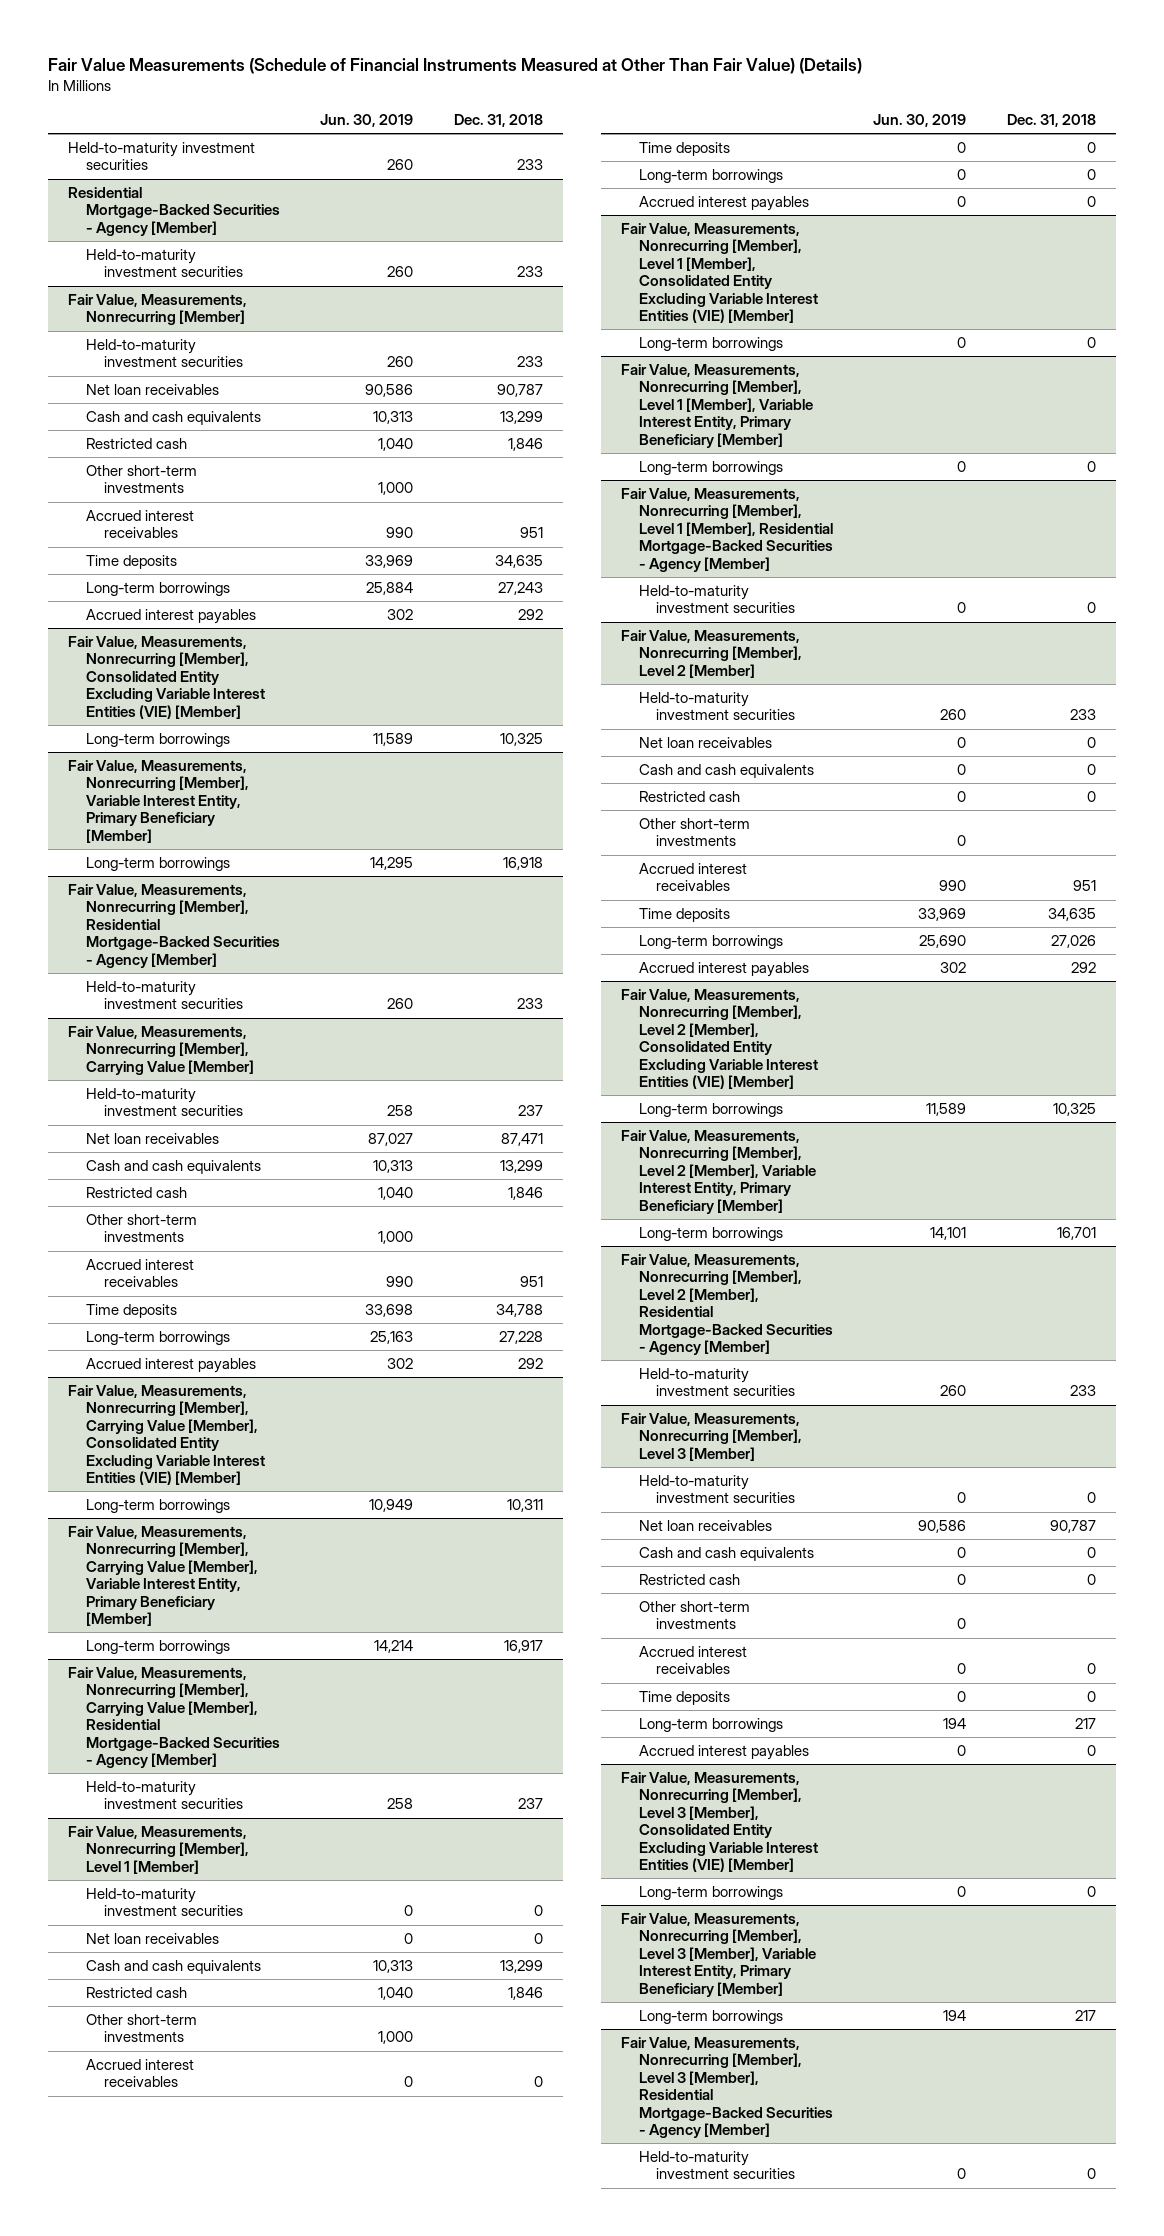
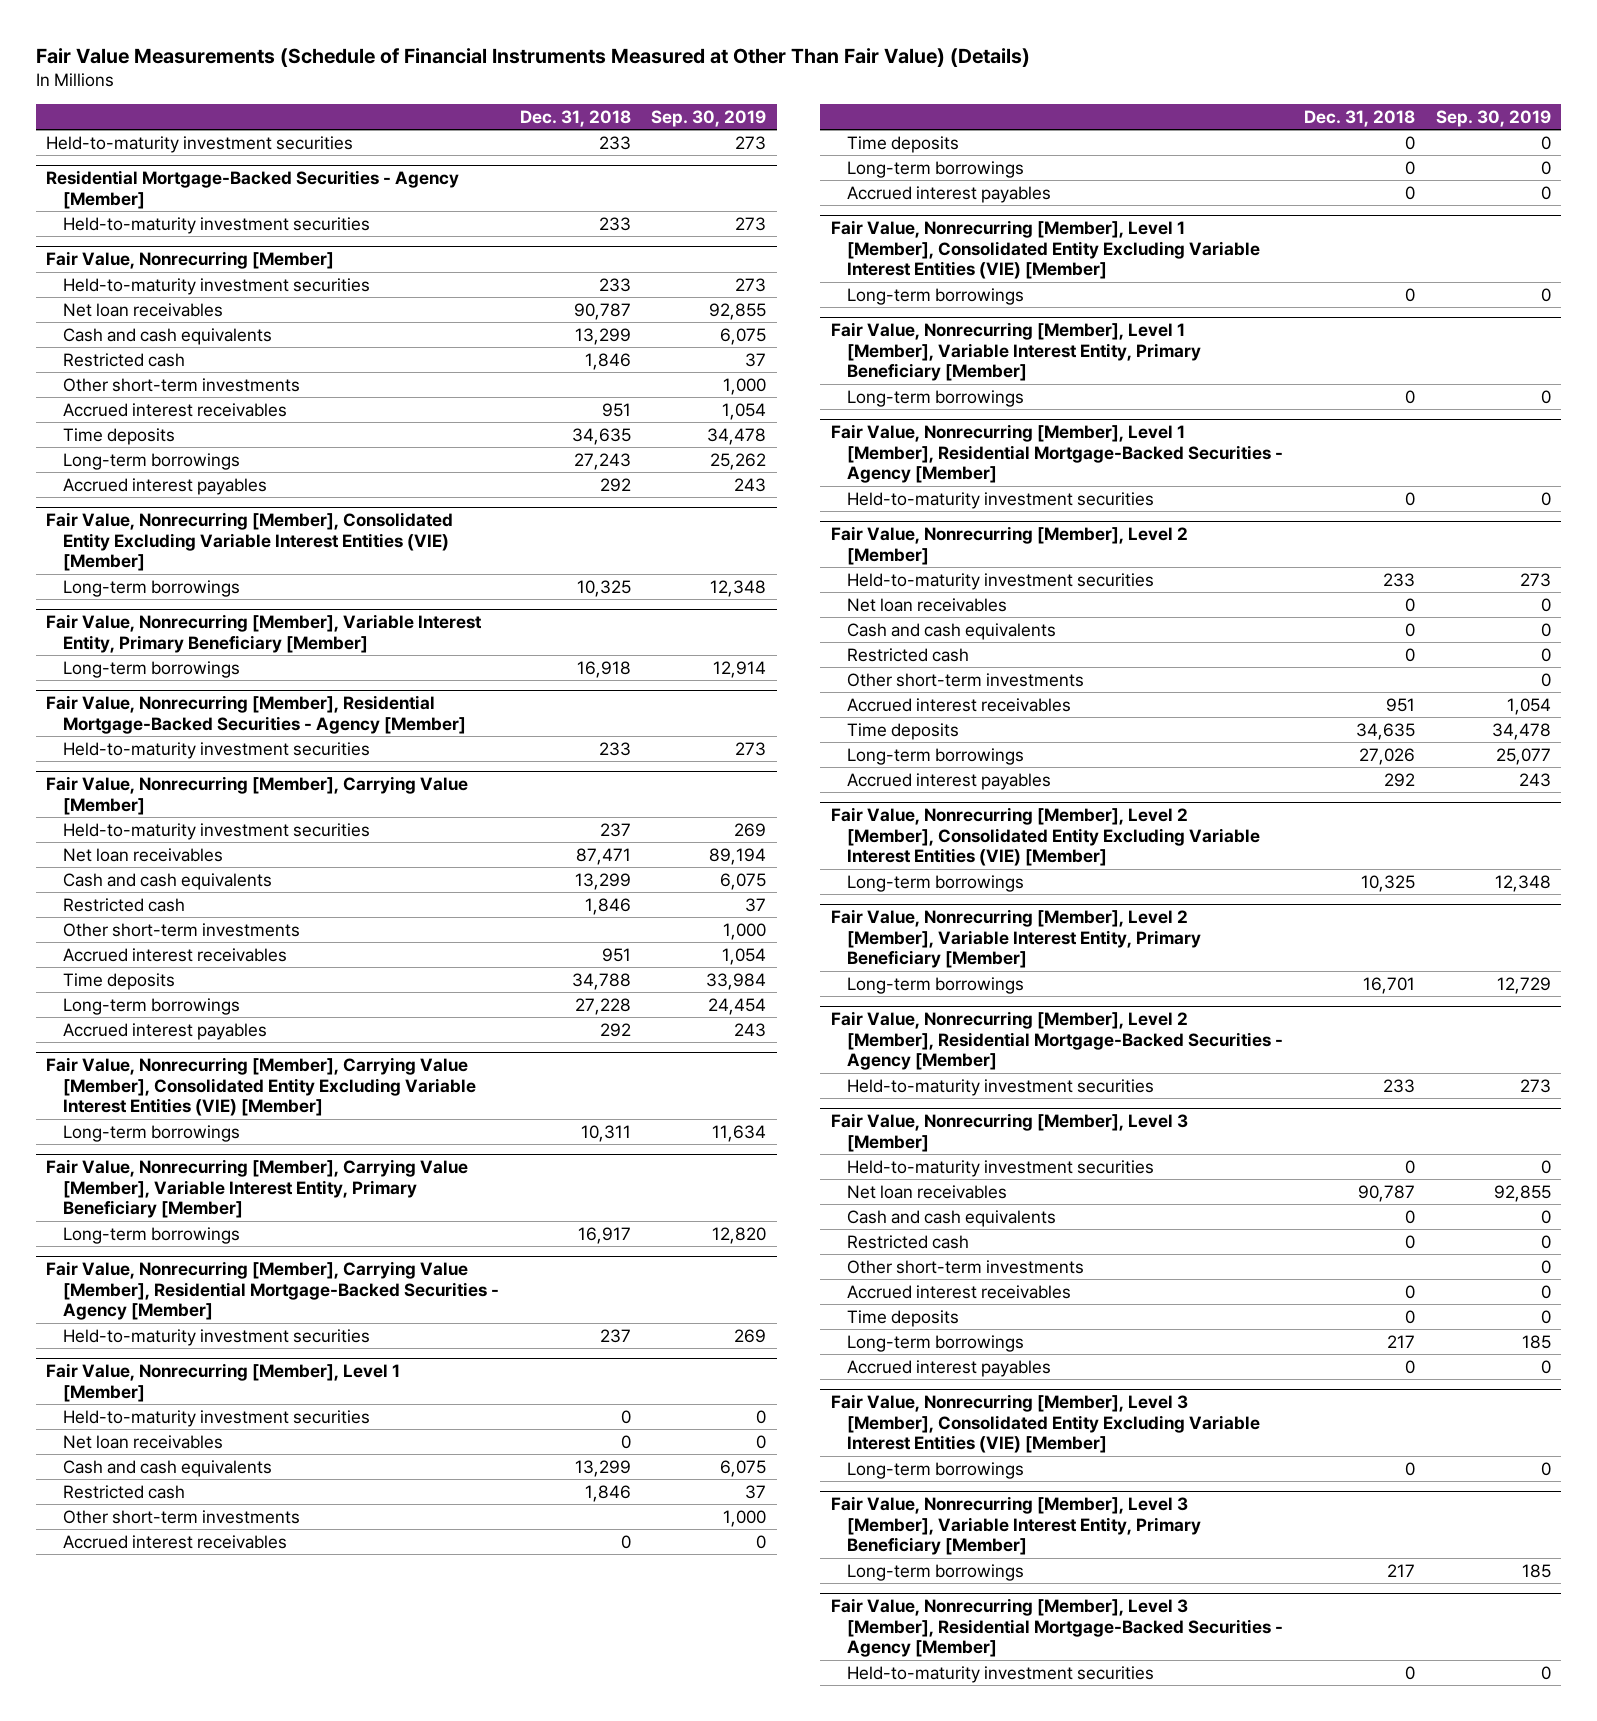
[320,114,414,128] Jun. 30, 2019 -> none
none -> [651,109,767,127] Sep. 30, 2019
[68,294,248,326] Fair Value, Measurements, Nonrecurring [Member] -> [46,251,335,270] Fair Value, Nonrecurring [Member]
[68,636,265,719] Fair Value, Measurements, Nonrecurring [Member], Consolidated Entity Excluding Variable Interest Entities (VIE) [Member] -> [46,512,454,572] Fair Value, Nonrecurring [Member], Consolidated Entity Excluding Variable Interest Entities (VIE) [Member]
[68,760,249,843] Fair Value, Measurements, Nonrecurring [Member], Variable Interest Entity, Primary Beneficiary [Member] -> [46,614,483,653] Fair Value, Nonrecurring [Member], Variable Interest Entity, Primary Beneficiary [Member]
[68,884,280,968] Fair Value, Measurements, Nonrecurring [Member], Residential Mortgage-Backed Securities - Agency [Member] -> [46,695,466,734] Fair Value, Nonrecurring [Member], Residential Mortgage-Backed Securities - Agency [Member]
[68,1026,254,1075] Fair Value, Measurements, Nonrecurring [Member], Carrying Value [Member] -> [46,776,469,815] Fair Value, Nonrecurring [Member], Carrying Value [Member]
[68,1385,265,1485] Fair Value, Measurements, Nonrecurring [Member], Carrying Value [Member], Consolidated Entity Excluding Variable Interest Entities (VIE) [Member] -> [46,1057,476,1117] Fair Value, Nonrecurring [Member], Carrying Value [Member], Consolidated Entity Excluding Variable Interest Entities (VIE) [Member]
[68,1526,258,1626] Fair Value, Measurements, Nonrecurring [Member], Carrying Value [Member], Variable Interest Entity, Primary Beneficiary [Member] -> [46,1159,469,1219] Fair Value, Nonrecurring [Member], Carrying Value [Member], Variable Interest Entity, Primary Beneficiary [Member]
[68,1667,280,1768] Fair Value, Measurements, Nonrecurring [Member], Carrying Value [Member], Residential Mortgage-Backed Securities - Agency [Member] -> [46,1261,499,1321] Fair Value, Nonrecurring [Member], Carrying Value [Member], Residential Mortgage-Backed Securities - Agency [Member]
[68,1826,249,1874] Fair Value, Measurements, Nonrecurring [Member], Level 1 [Member] -> [46,1363,401,1402] Fair Value, Nonrecurring [Member], Level 1 [Member]
[620,223,818,323] Fair Value, Measurements, Nonrecurring [Member], Level 1 [Member], Consolidated Entity Excluding Variable Interest Entities (VIE) [Member] -> [830,220,1261,280] Fair Value, Nonrecurring [Member], Level 1 [Member], Consolidated Entity Excluding Variable Interest Entities (VIE) [Member]
[620,364,813,448] Fair Value, Measurements, Nonrecurring [Member], Level 1 [Member], Variable Interest Entity, Primary Beneficiary [Member] -> [830,322,1202,382] Fair Value, Nonrecurring [Member], Level 1 [Member], Variable Interest Entity, Primary Beneficiary [Member]
[620,488,833,572] Fair Value, Measurements, Nonrecurring [Member], Level 1 [Member], Residential Mortgage-Backed Securities - Agency [Member] -> [830,424,1284,484] Fair Value, Nonrecurring [Member], Level 1 [Member], Residential Mortgage-Backed Securities - Agency [Member]
[620,630,802,678] Fair Value, Measurements, Nonrecurring [Member], Level 2 [Member] -> [830,526,1188,565] Fair Value, Nonrecurring [Member], Level 2 [Member]
[620,989,818,1089] Fair Value, Measurements, Nonrecurring [Member], Level 2 [Member], Consolidated Entity Excluding Variable Interest Entities (VIE) [Member] -> [830,807,1261,867] Fair Value, Nonrecurring [Member], Level 2 [Member], Consolidated Entity Excluding Variable Interest Entities (VIE) [Member]
[620,1130,816,1214] Fair Value, Measurements, Nonrecurring [Member], Level 2 [Member], Variable Interest Entity, Primary Beneficiary [Member] -> [830,909,1202,969] Fair Value, Nonrecurring [Member], Level 2 [Member], Variable Interest Entity, Primary Beneficiary [Member]
[620,1254,833,1355] Fair Value, Measurements, Nonrecurring [Member], Level 2 [Member], Residential Mortgage-Backed Securities - Agency [Member] -> [830,1011,1284,1071] Fair Value, Nonrecurring [Member], Level 2 [Member], Residential Mortgage-Backed Securities - Agency [Member]
[620,1413,802,1461] Fair Value, Measurements, Nonrecurring [Member], Level 3 [Member] -> [830,1113,1188,1152] Fair Value, Nonrecurring [Member], Level 3 [Member]
[620,1772,818,1872] Fair Value, Measurements, Nonrecurring [Member], Level 3 [Member], Consolidated Entity Excluding Variable Interest Entities (VIE) [Member] -> [830,1394,1261,1454] Fair Value, Nonrecurring [Member], Level 3 [Member], Consolidated Entity Excluding Variable Interest Entities (VIE) [Member]
[620,1913,816,1997] Fair Value, Measurements, Nonrecurring [Member], Level 3 [Member], Variable Interest Entity, Primary Beneficiary [Member] -> [830,1496,1202,1556] Fair Value, Nonrecurring [Member], Level 3 [Member], Variable Interest Entity, Primary Beneficiary [Member]
[620,2037,833,2138] Fair Value, Measurements, Nonrecurring [Member], Level 3 [Member], Residential Mortgage-Backed Securities - Agency [Member] -> [830,1598,1284,1658] Fair Value, Nonrecurring [Member], Level 3 [Member], Residential Mortgage-Backed Securities - Agency [Member]

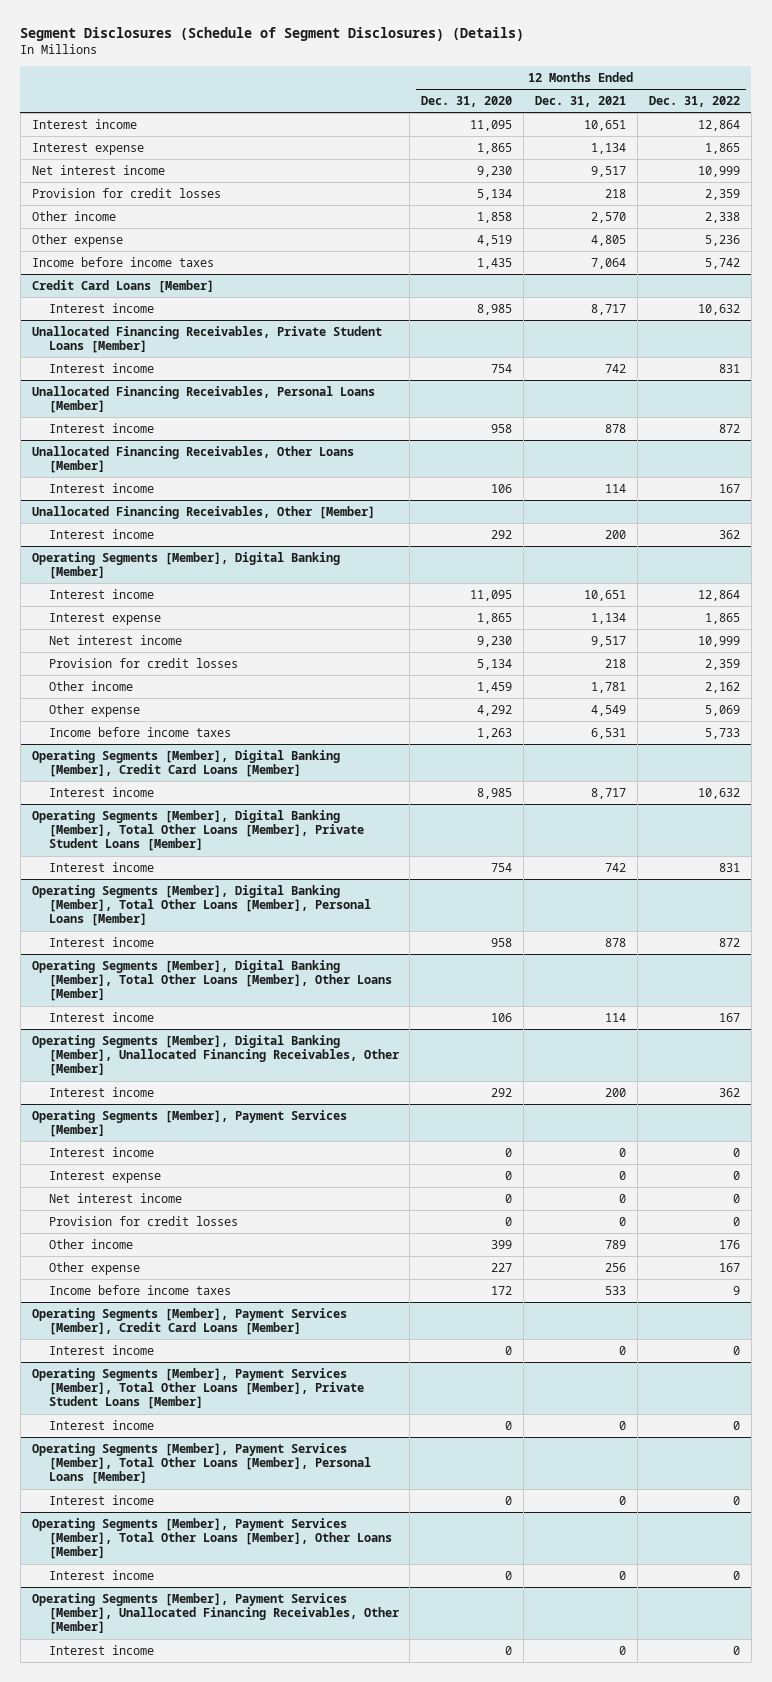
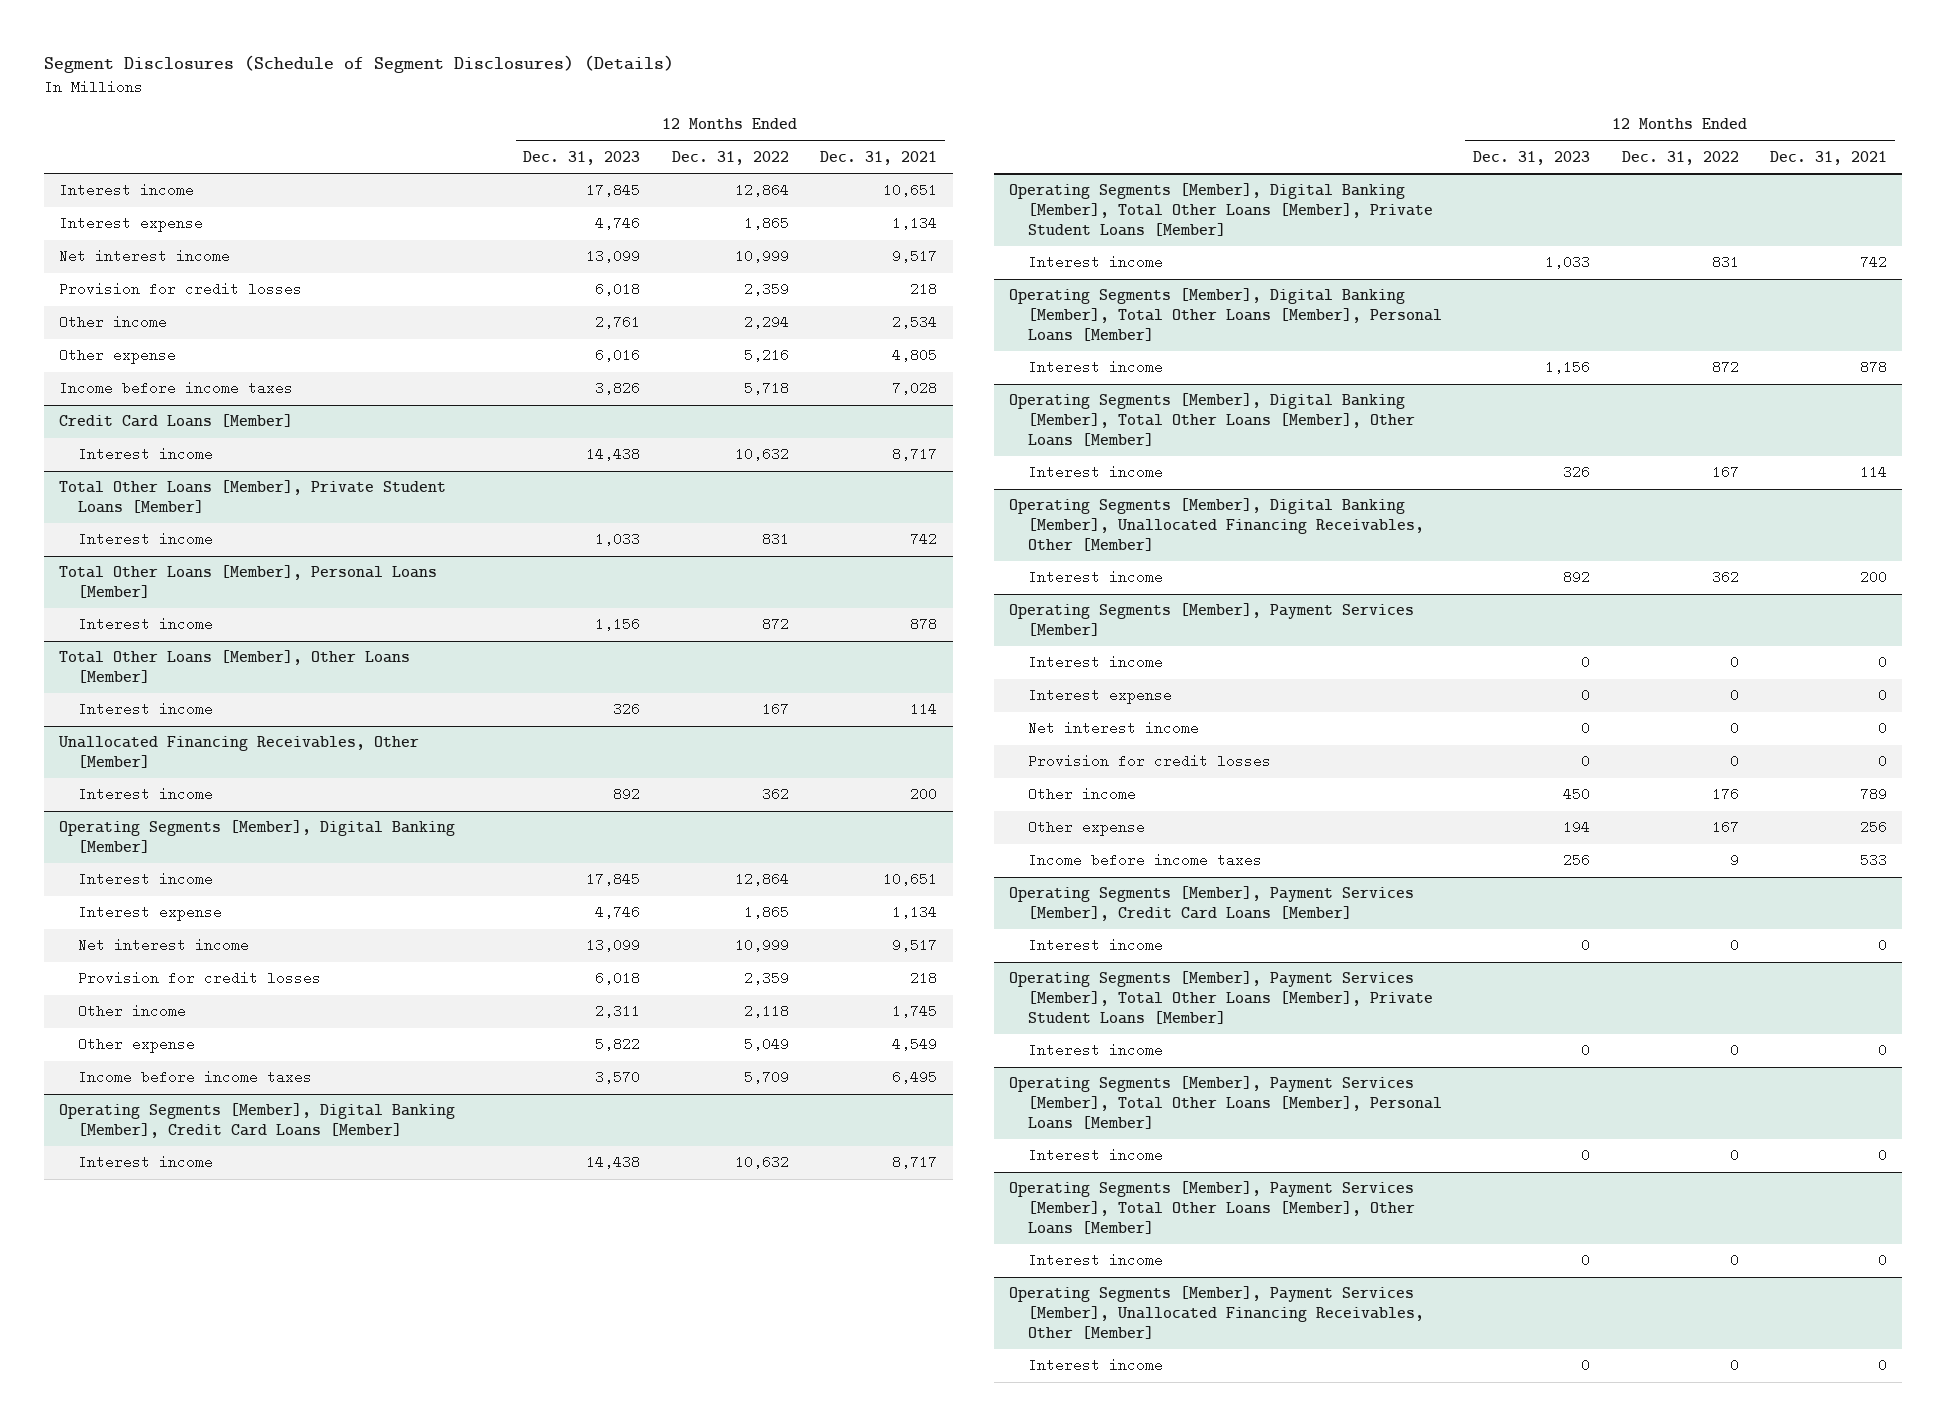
[421,95,513,107] Dec. 31, 2020 -> none
none -> [523,151,641,166] Dec. 31, 2023
[591,211,627,223] 2,570 -> [891,315,937,330] 2,534
[705,211,741,223] 2,338 -> [743,315,789,330] 2,294
[705,234,741,246] 5,236 -> [743,348,789,363] 5,216
[591,257,627,269] 7,064 -> [891,381,937,396] 7,028
[705,257,741,269] 5,742 -> [743,381,789,396] 5,718
[31,325,382,354] Unallocated Financing Receivables, Private Student Loans [Member] -> none
none -> [59,480,447,514] Total Other Loans [Member], Private Student Loans [Member]
[31,385,375,414] Unallocated Financing Receivables, Personal Loans [Member] -> none
none -> [59,565,438,599] Total Other Loans [Member], Personal Loans [Member]
[31,445,354,474] Unallocated Financing Receivables, Other Loans [Member] -> none
none -> [59,650,411,684] Total Other Loans [Member], Other Loans [Member]
[591,681,627,693] 1,781 -> [891,1004,937,1019] 1,745
[705,681,741,693] 2,162 -> [743,1004,789,1019] 2,118
[705,704,741,716] 5,069 -> [743,1037,789,1052] 5,049
[591,727,627,739] 6,531 -> [891,1070,937,1085] 6,495
[705,727,741,739] 5,733 -> [743,1070,789,1085] 5,709

